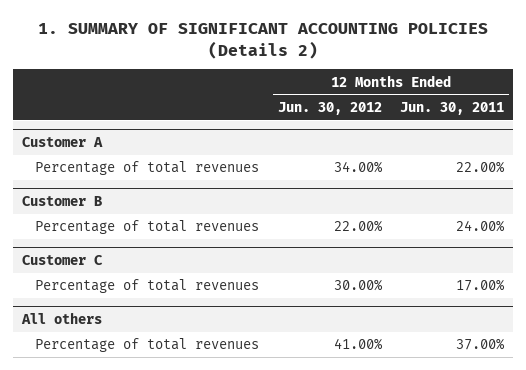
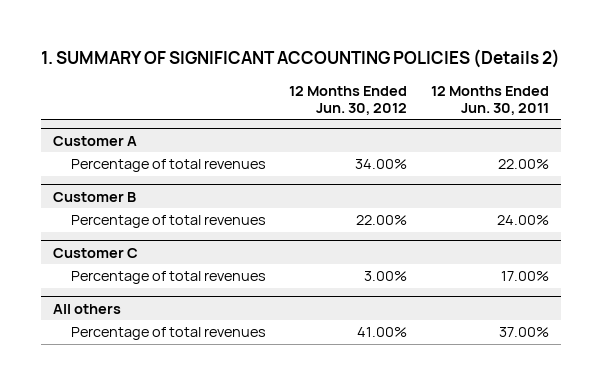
[333,279,383,292] 30.00% -> [364,271,408,282] 3.00%

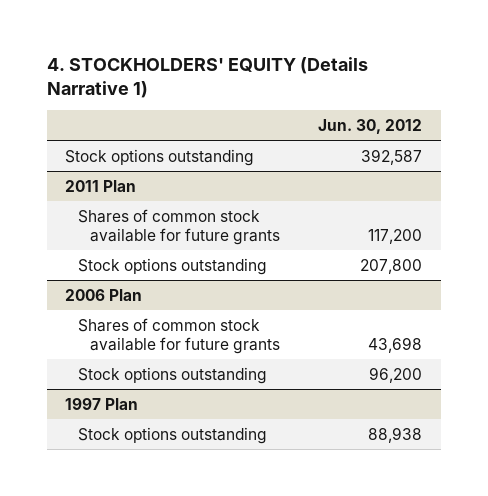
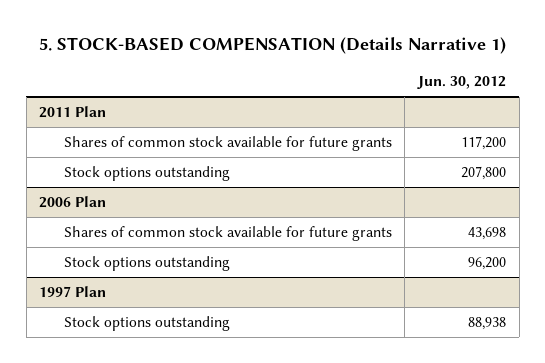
[46,56,368,98] 4. STOCKHOLDERS' EQUITY (Details Narrative 1) -> [38,37,506,55] 5. STOCK-BASED COMPENSATION (Details Narrative 1)
[65,148,255,166] Stock options outstanding -> none

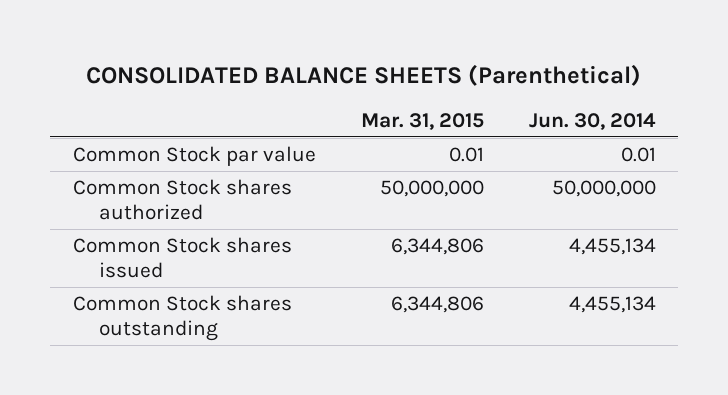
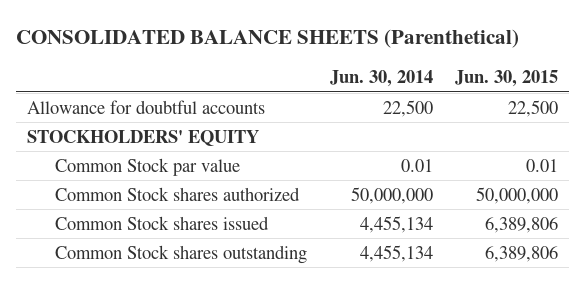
[360,112,484,130] Mar. 31, 2015 -> none
none -> [454,70,558,88] Jun. 30, 2015
none -> [26,99,265,114] Allowance for doubtful accounts
none -> [26,129,259,146] STOCKHOLDERS' EQUITY

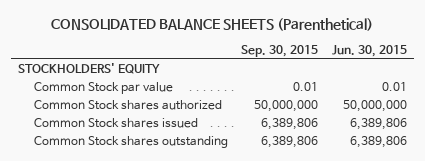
[329,70,433,88] Jun. 30, 2014 -> none
none -> [241,44,319,57] Sep. 30, 2015
[26,99,265,114] Allowance for doubtful accounts -> none

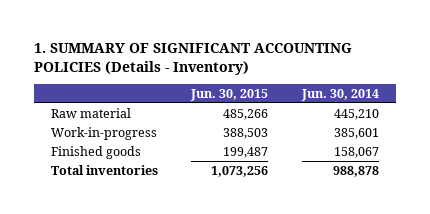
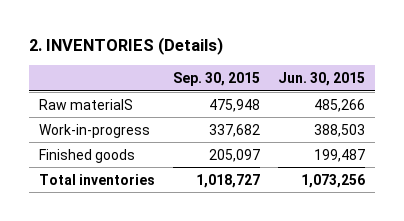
[33,42,352,76] 1. SUMMARY OF SIGNIFICANT ACCOUNTING POLICIES (Details - Inventory) -> [29,37,224,56] 2. INVENTORIES (Details)
[301,89,380,102] Jun. 30, 2014 -> none
none -> [172,72,260,87] Sep. 30, 2015
[50,107,131,118] Raw material -> [38,98,133,110] Raw materialS

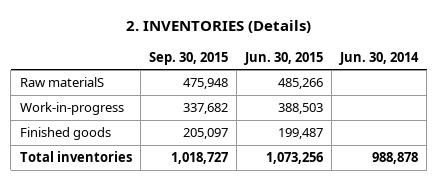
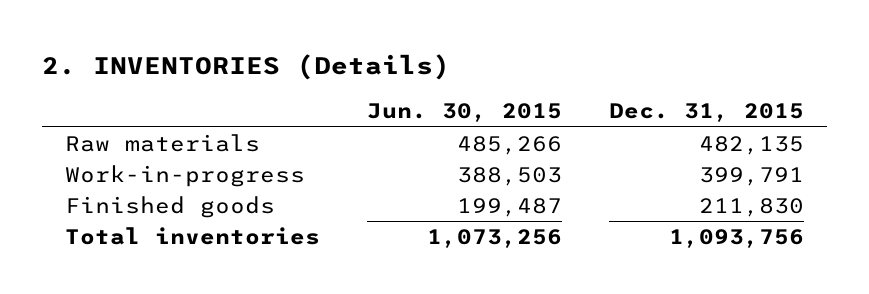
[148,51,228,65] Sep. 30, 2015 -> none
[339,51,420,65] Jun. 30, 2014 -> none
none -> [609,103,805,123] Dec. 31, 2015
[19,77,104,88] Raw materialS -> [65,133,261,152] Raw materials

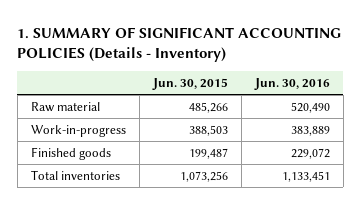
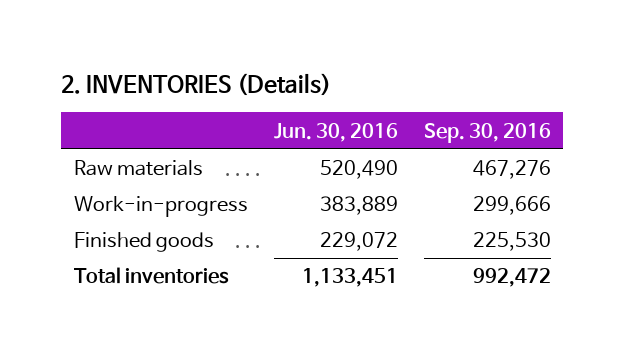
[17,26,342,63] 1. SUMMARY OF SIGNIFICANT ACCOUNTING POLICIES (Details - Inventory) -> [61,73,332,97] 2. INVENTORIES (Details)
[151,78,228,91] Jun. 30, 2015 -> none
none -> [423,122,551,143] Sep. 30, 2016
[30,101,100,112] Raw material -> [74,160,204,177] Raw materials

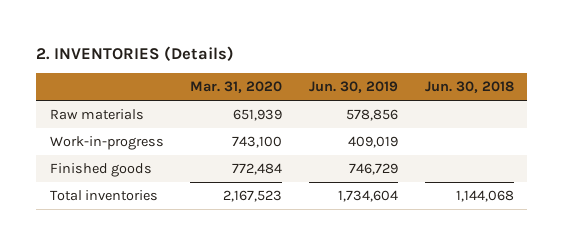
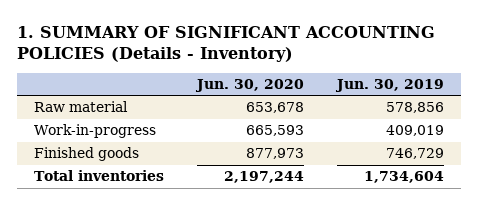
[36,45,235,61] 2. INVENTORIES (Details) -> [17,26,436,63] 1. SUMMARY OF SIGNIFICANT ACCOUNTING POLICIES (Details - Inventory)
[190,81,283,94] Mar. 31, 2020 -> none
[424,81,514,94] Jun. 30, 2018 -> none
none -> [194,79,304,93] Jun. 30, 2020
[49,109,144,121] Raw materials -> [33,101,128,113] Raw material

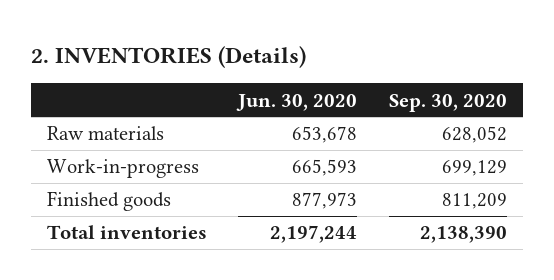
[17,26,436,63] 1. SUMMARY OF SIGNIFICANT ACCOUNTING POLICIES (Details - Inventory) -> [30,45,306,68] 2. INVENTORIES (Details)
[334,79,444,93] Jun. 30, 2019 -> none
none -> [389,93,508,112] Sep. 30, 2020
[33,101,128,113] Raw material -> [46,126,164,141] Raw materials

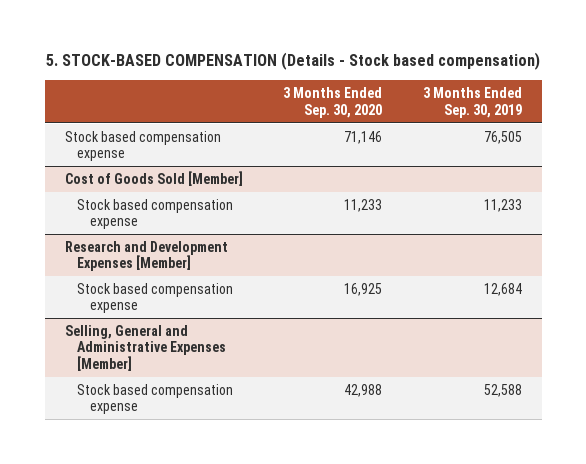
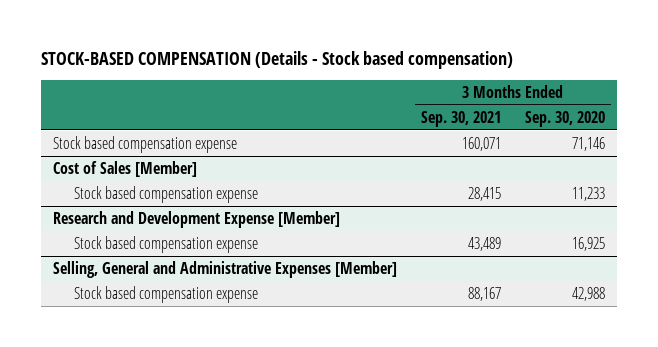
[46,52,541,71] 5. STOCK-BASED COMPENSATION (Details - Stock based compensation) -> [41,50,514,69] STOCK-BASED COMPENSATION (Details - Stock based compensation)
[422,87,522,118] 3 Months Ended Sep. 30, 2019 -> none
none -> [420,110,501,127] Sep. 30, 2021
[64,171,243,187] Cost of Goods Sold [Member] -> [52,160,197,177] Cost of Sales [Member]
[64,241,228,272] Research and Development Expenses [Member] -> [52,210,340,228] Research and Development Expense [Member]

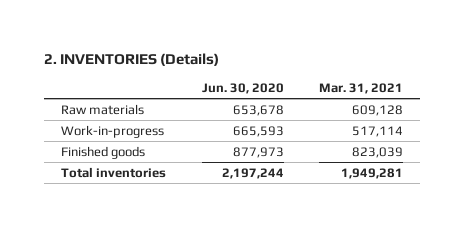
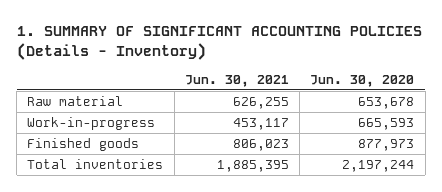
[43,53,219,67] 2. INVENTORIES (Details) -> [16,26,422,61] 1. SUMMARY OF SIGNIFICANT ACCOUNTING POLICIES (Details - Inventory)
[318,82,403,94] Mar. 31, 2021 -> none
none -> [184,74,289,87] Jun. 30, 2021
[61,103,145,115] Raw materials -> [27,95,124,106] Raw material

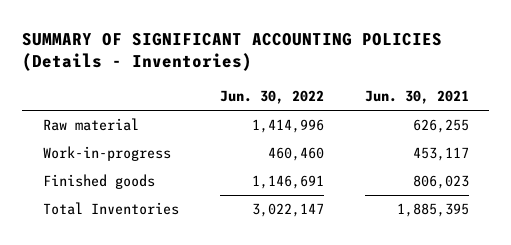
[16,26,422,61] 1. SUMMARY OF SIGNIFICANT ACCOUNTING POLICIES (Details - Inventory) -> [22,32,443,72] SUMMARY OF SIGNIFICANT ACCOUNTING POLICIES (Details - Inventories)
[310,74,415,87] Jun. 30, 2020 -> none
none -> [219,90,324,105] Jun. 30, 2022
[27,158,164,169] Total inventories -> [42,202,179,216] Total Inventories

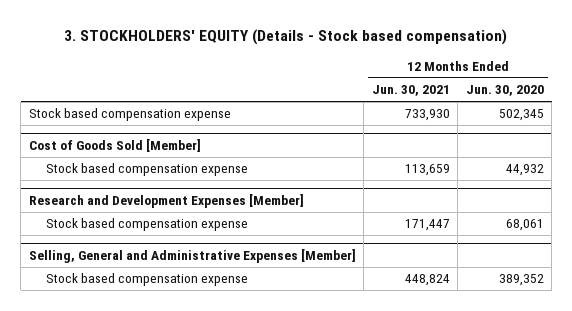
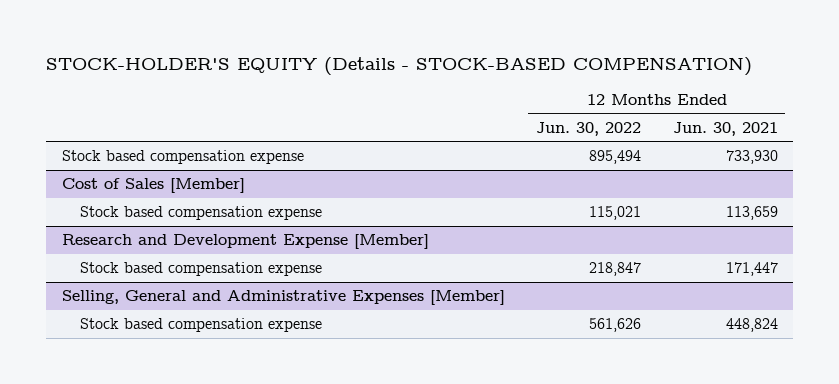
[64,29,508,46] 3. STOCKHOLDERS' EQUITY (Details - Stock based compensation) -> [46,57,753,77] STOCK-HOLDER'S EQUITY (Details - STOCK-BASED COMPENSATION)
[465,85,544,97] Jun. 30, 2020 -> none
none -> [536,121,642,136] Jun. 30, 2022
[28,138,201,152] Cost of Goods Sold [Member] -> [61,178,245,194] Cost of Sales [Member]
[28,193,304,208] Research and Development Expenses [Member] -> [61,234,429,250] Research and Development Expense [Member]

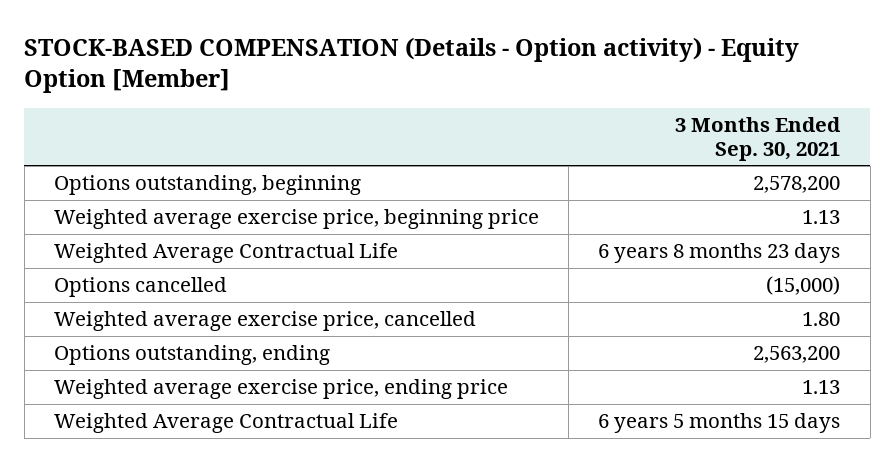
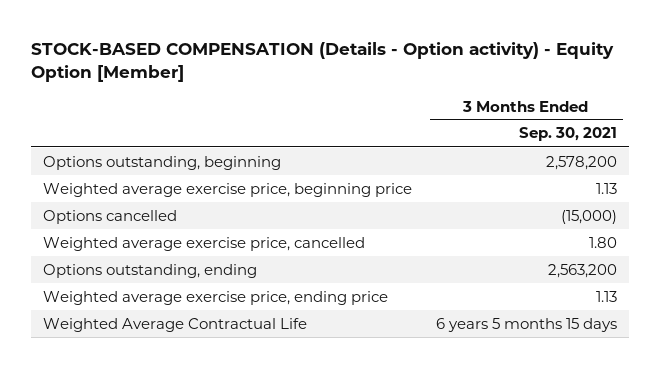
[53,243,398,264] Weighted Average Contractual Life -> none

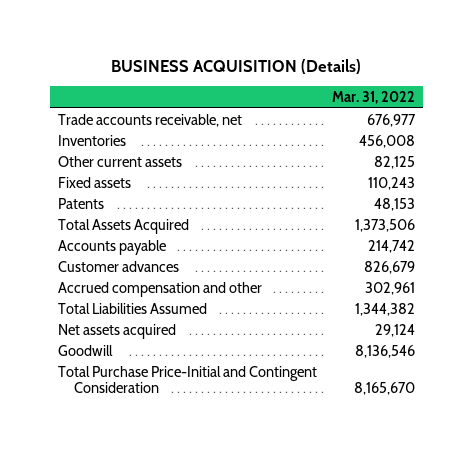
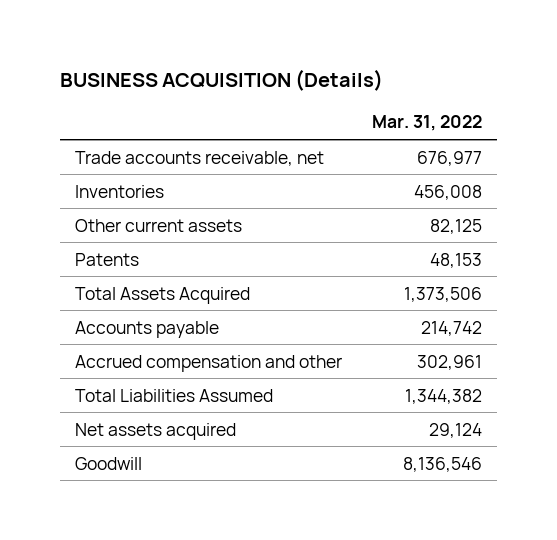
[57,176,131,188] Fixed assets -> none
[57,260,179,272] Customer advances -> none
[57,365,317,394] Total Purchase Price-Initial and Contingent Consideration -> none

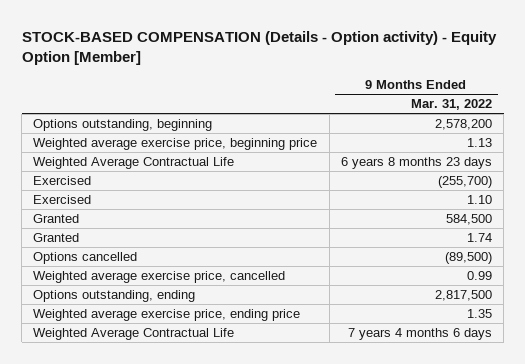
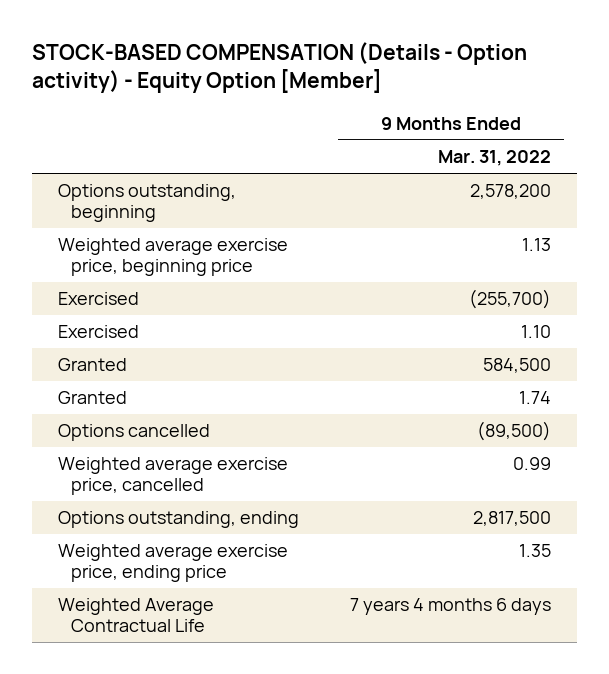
[33,157,235,170] Weighted Average Contractual Life -> none

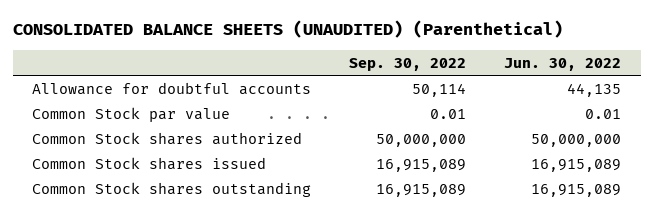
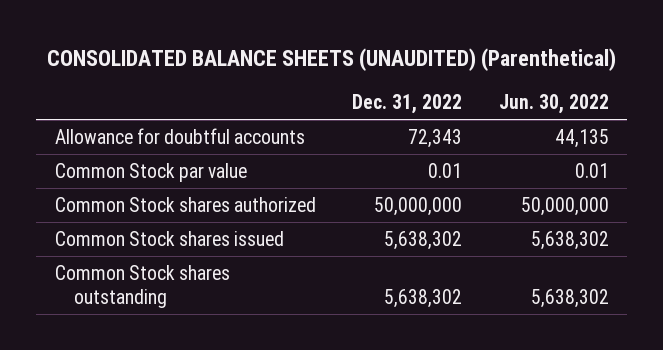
[349,57,467,71] Sep. 30, 2022 -> none
none -> [352,94,463,115] Dec. 31, 2022
[531,158,622,172] 16,915,089 -> [530,230,609,250] 5,638,302
[531,183,622,197] 16,915,089 -> [530,289,609,309] 5,638,302

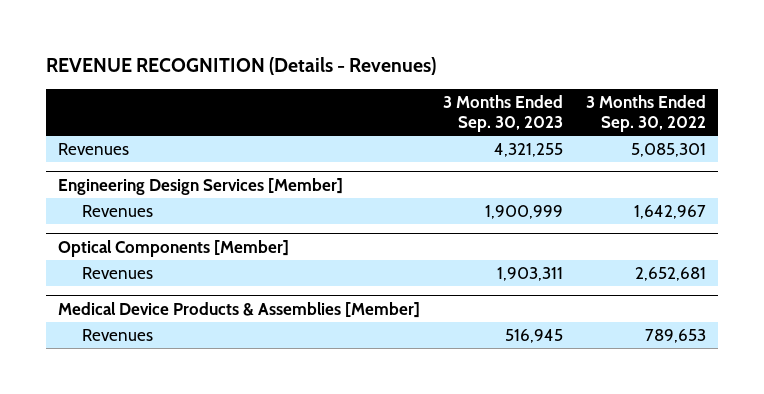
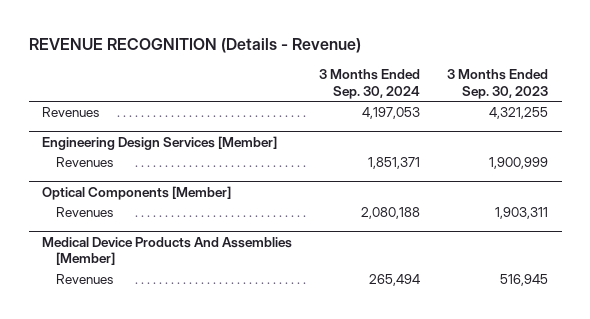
[46,57,437,76] REVENUE RECOGNITION (Details - Revenues) -> [28,37,361,53] REVENUE RECOGNITION (Details - Revenue)
[586,95,707,132] 3 Months Ended Sep. 30, 2022 -> none
none -> [319,69,421,99] 3 Months Ended Sep. 30, 2024
[57,301,420,318] Medical Device Products & Assemblies [Member] -> [42,236,293,266] Medical Device Products And Assemblies [Member]

